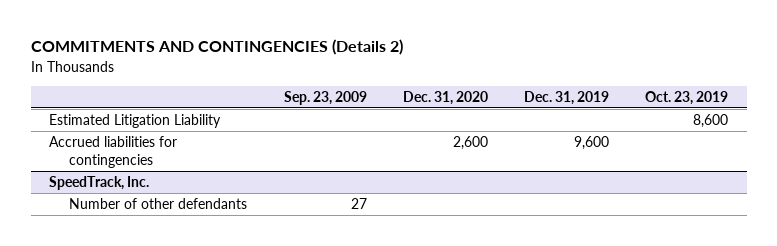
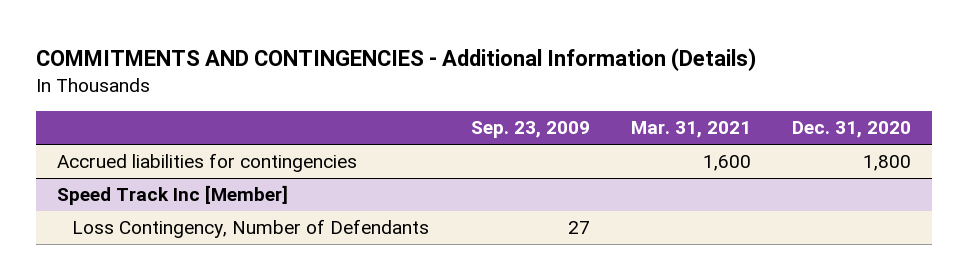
[30,39,403,56] COMMITMENTS AND CONTINGENCIES (Details 2) -> [36,48,757,72] COMMITMENTS AND CONTINGENCIES - Additional Information (Details)
[524,90,610,105] Dec. 31, 2019 -> none
[645,90,729,105] Oct. 23, 2019 -> none
none -> [630,121,751,139] Mar. 31, 2021
[48,114,221,129] Estimated Litigation Liability -> none
[452,136,488,151] 2,600 -> [863,155,912,172] 1,800
[48,176,149,191] SpeedTrack, Inc. -> [57,185,289,206] Speed Track Inc [Member]
[69,198,248,210] Number of other defendants -> [72,219,430,239] Loss Contingency, Number of Defendants

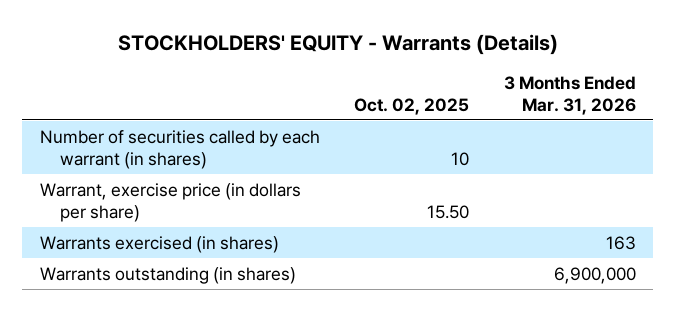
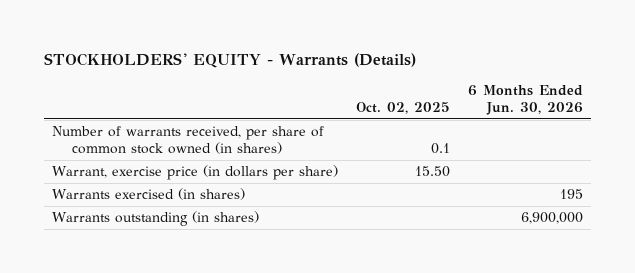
[504,75,637,115] 3 Months Ended Mar. 31, 2026 -> none
none -> [467,84,583,116] 6 Months Ended Jun. 30, 2026
[39,129,320,169] Number of securities called by each warrant (in shares) -> none
none -> [52,126,325,155] Number of warrants received, per share of common stock owned (in shares)

